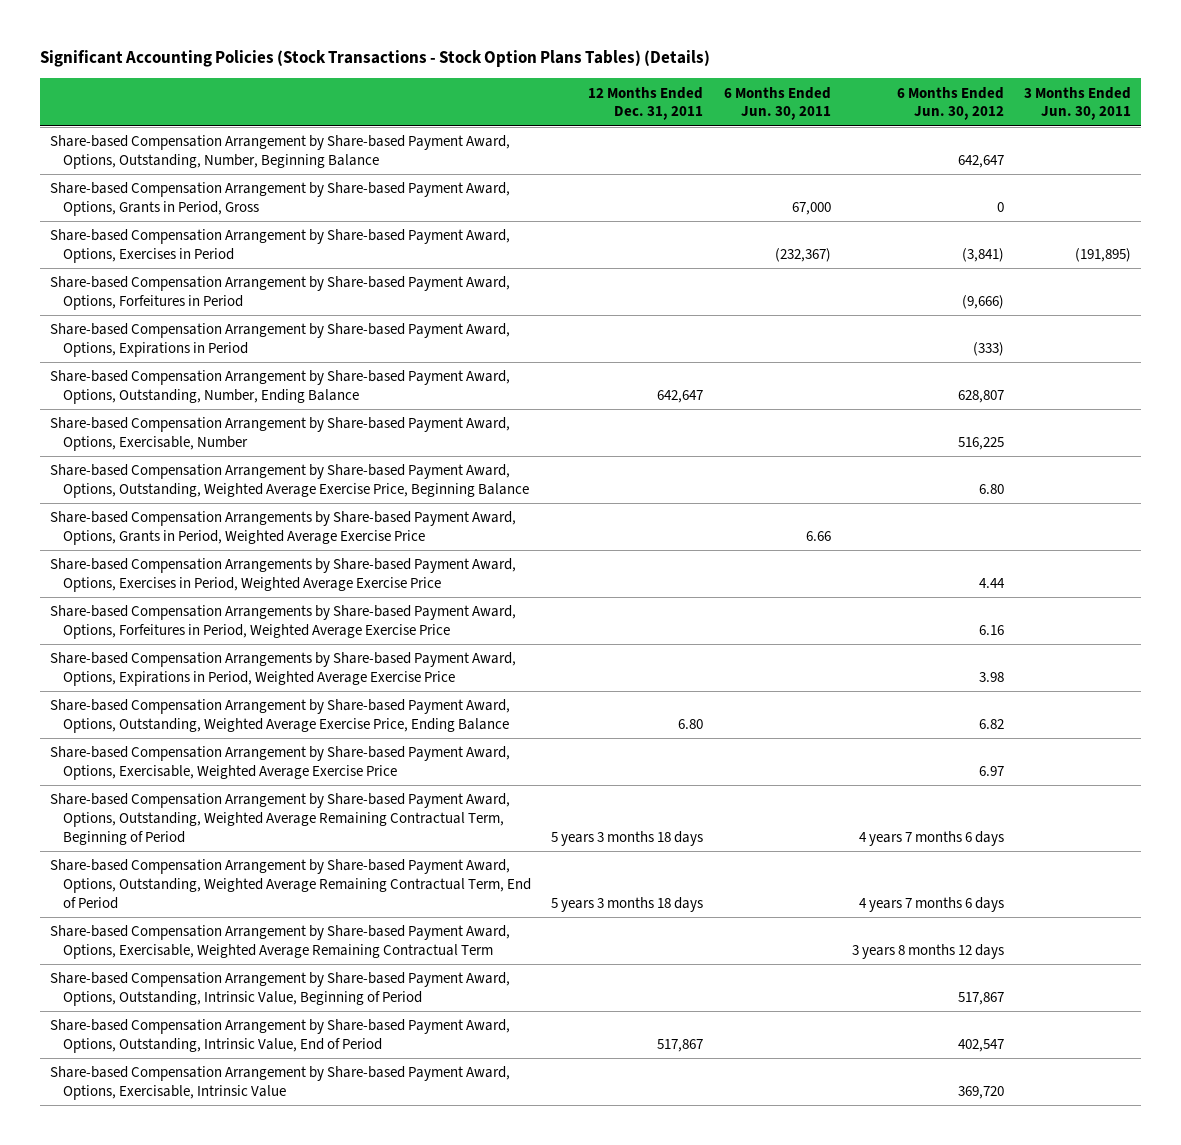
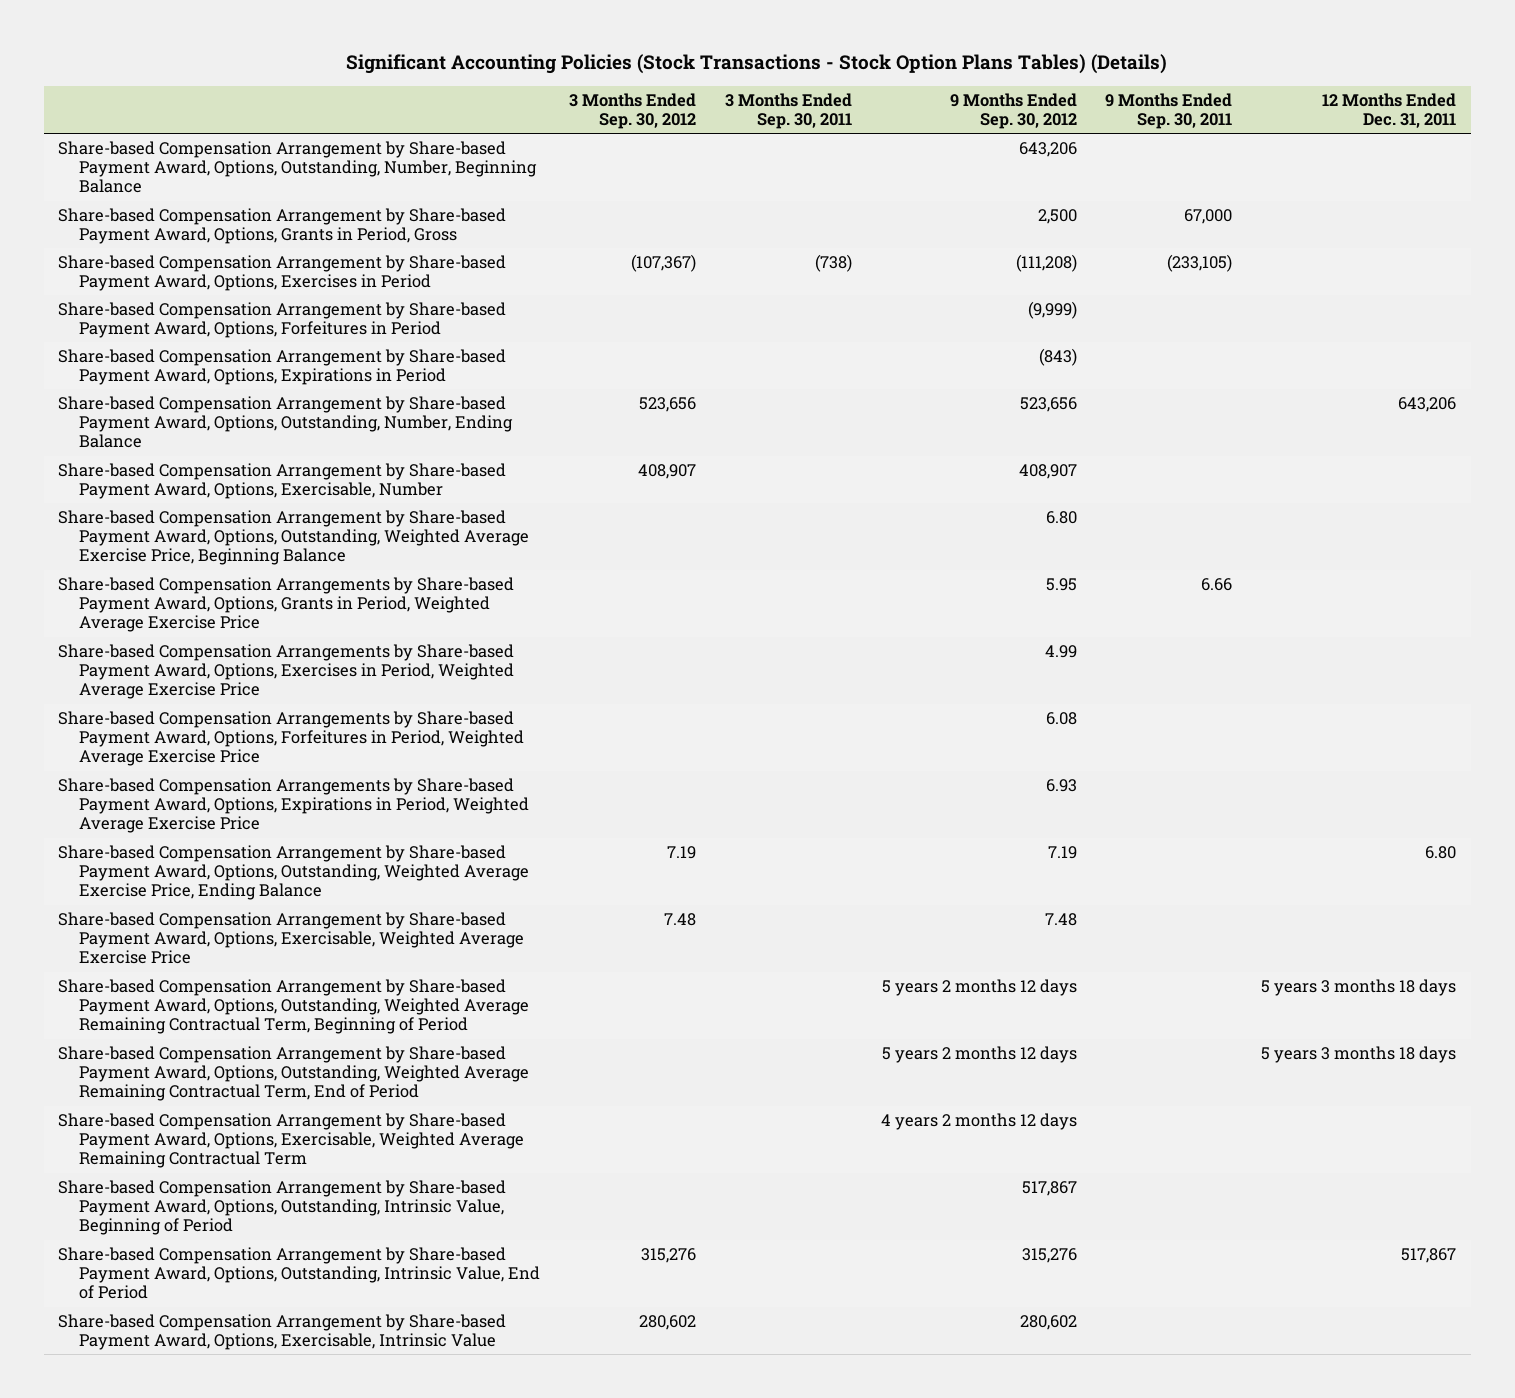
[724,86,832,121] 6 Months Ended Jun. 30, 2011 -> none
[896,86,1004,121] 6 Months Ended Jun. 30, 2012 -> none
[1024,86,1132,121] 3 Months Ended Jun. 30, 2011 -> none
none -> [568,93,696,130] 3 Months Ended Sep. 30, 2012
none -> [724,93,852,130] 3 Months Ended Sep. 30, 2011
none -> [949,93,1077,130] 9 Months Ended Sep. 30, 2012
none -> [1105,93,1233,130] 9 Months Ended Sep. 30, 2011
[657,390,704,404] 642,647 -> [1398,397,1457,413] 643,206

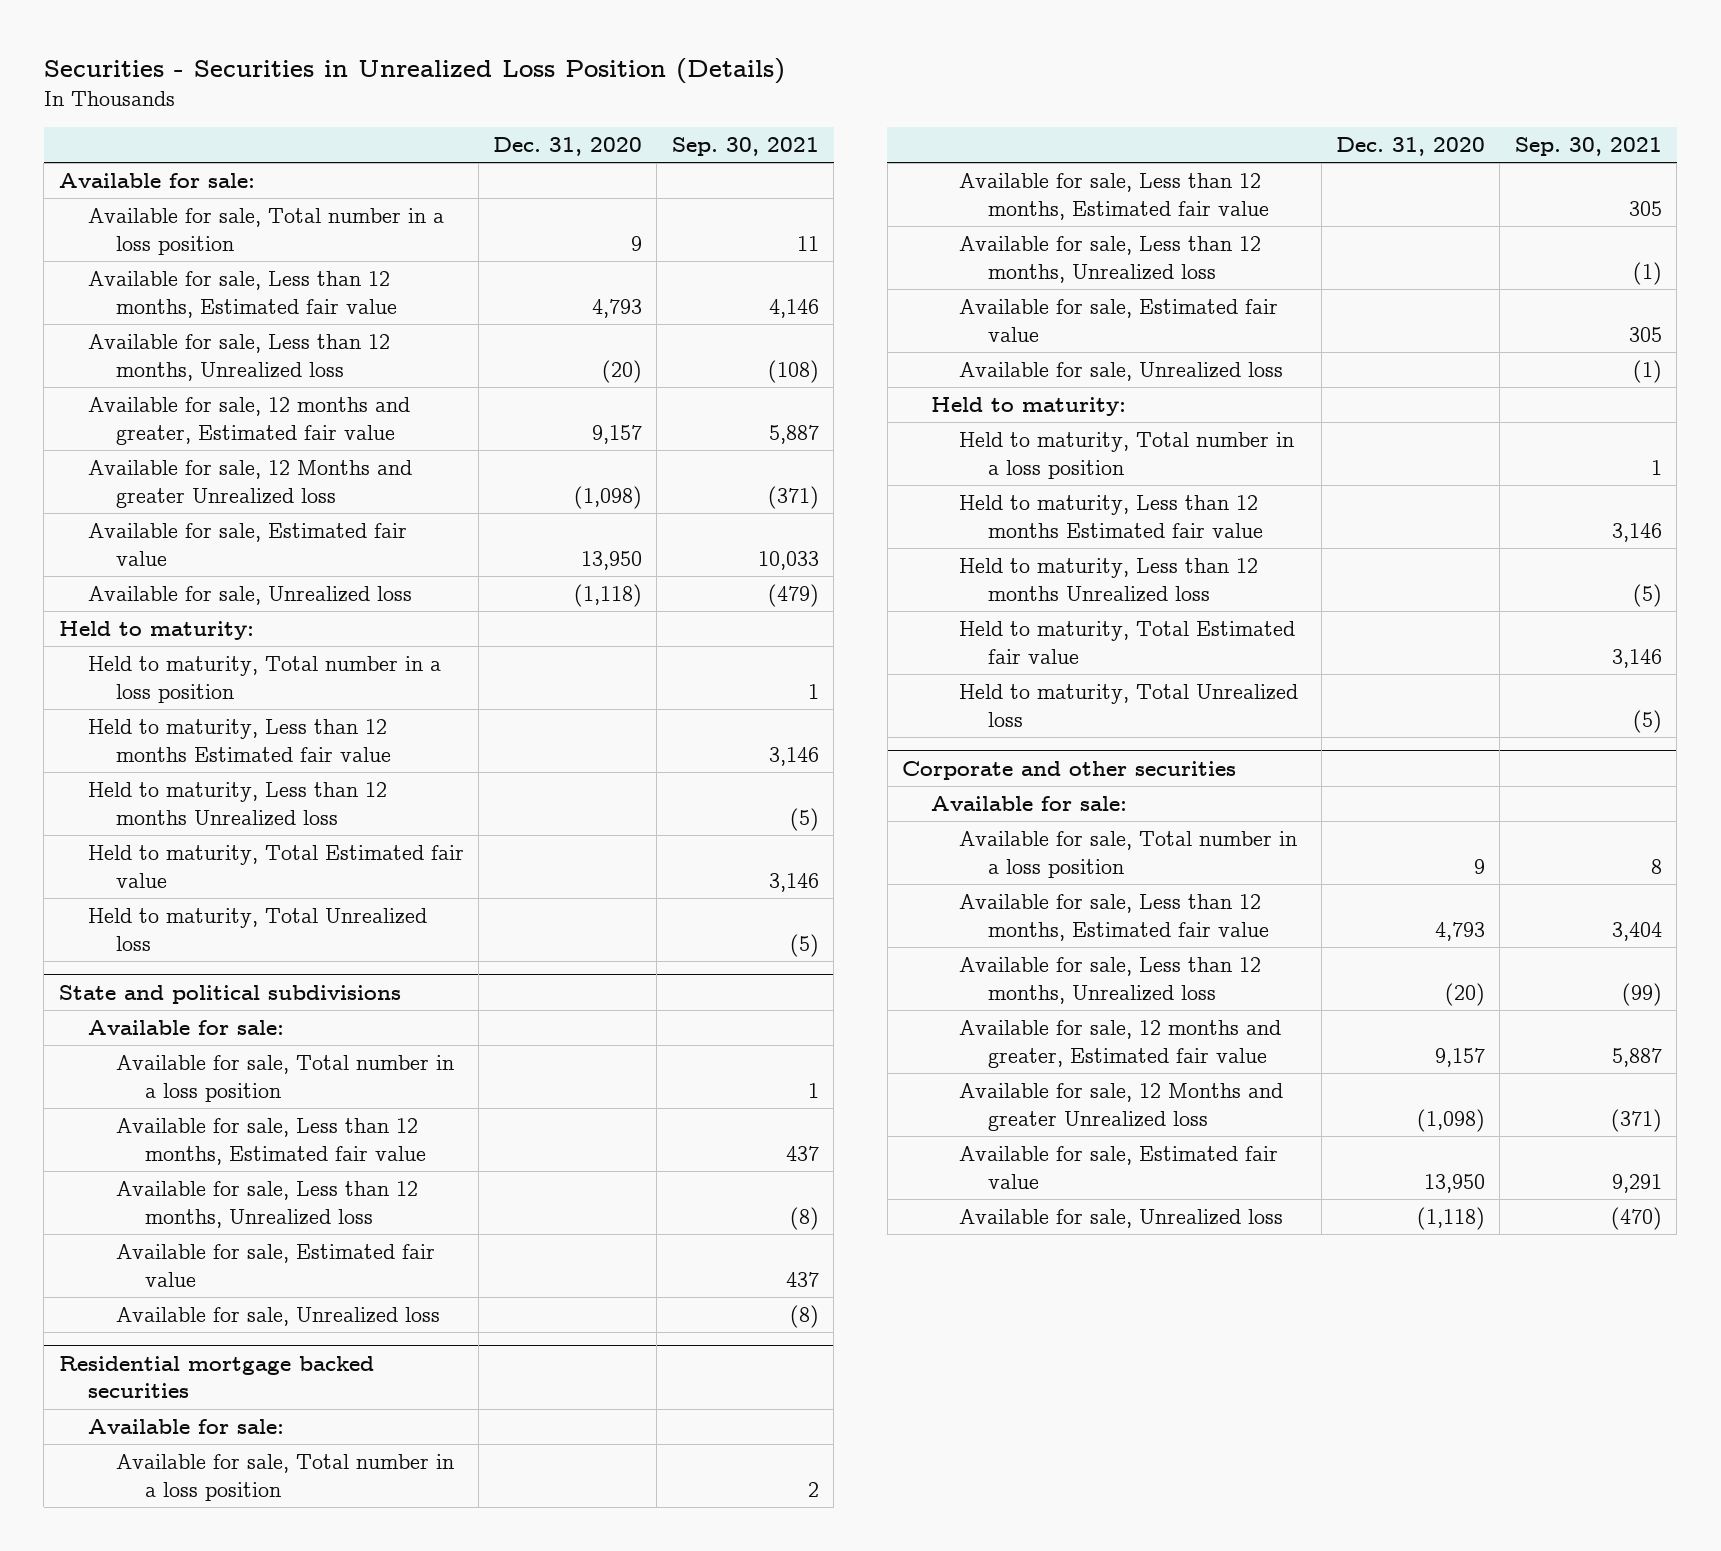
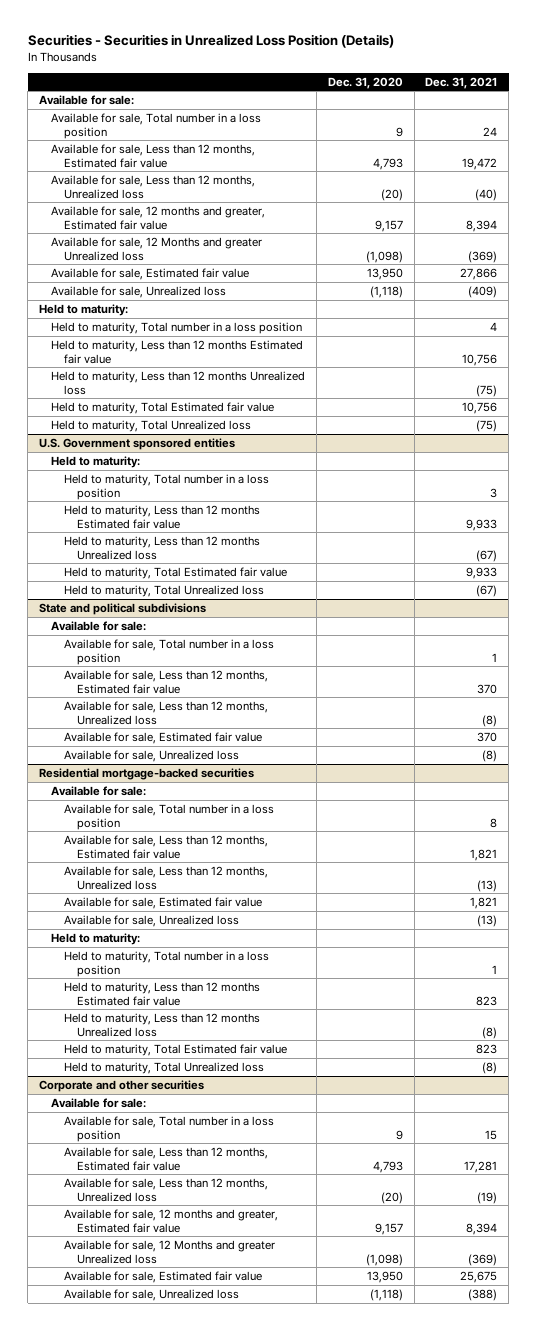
[671,137,819,157] Sep. 30, 2021 -> none
none -> [425,76,498,89] Dec. 31, 2021
none -> [38,438,235,451] U.S. Government sponsored entities
none -> [51,456,141,469] Held to maturity:
none -> [64,474,270,500] Held to maturity, Total number in a loss position
none -> [64,505,261,529] Held to maturity, Less than 12 months Estimated fair value
none -> [64,536,261,560] Held to maturity, Less than 12 months Unrealized loss
none -> [64,567,288,580] Held to maturity, Total Estimated fair value
none -> [64,585,265,598] Held to maturity, Total Unrealized loss
[58,1355,374,1399] Residential mortgage backed securities -> [38,768,254,781] Residential mortgage-backed securities

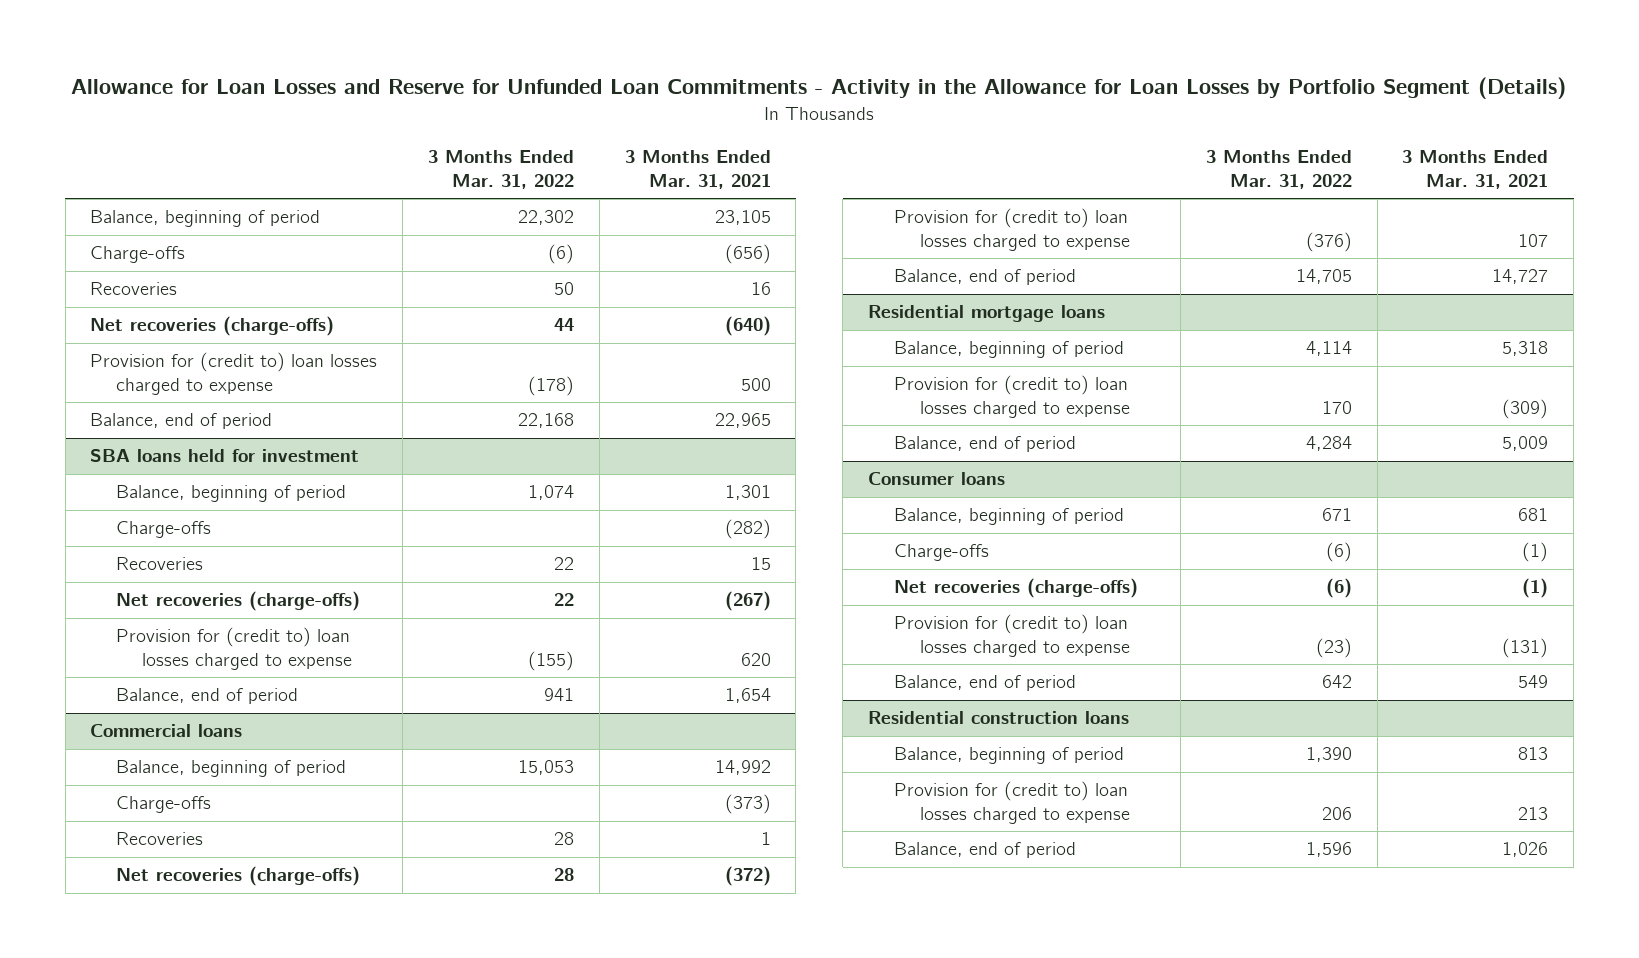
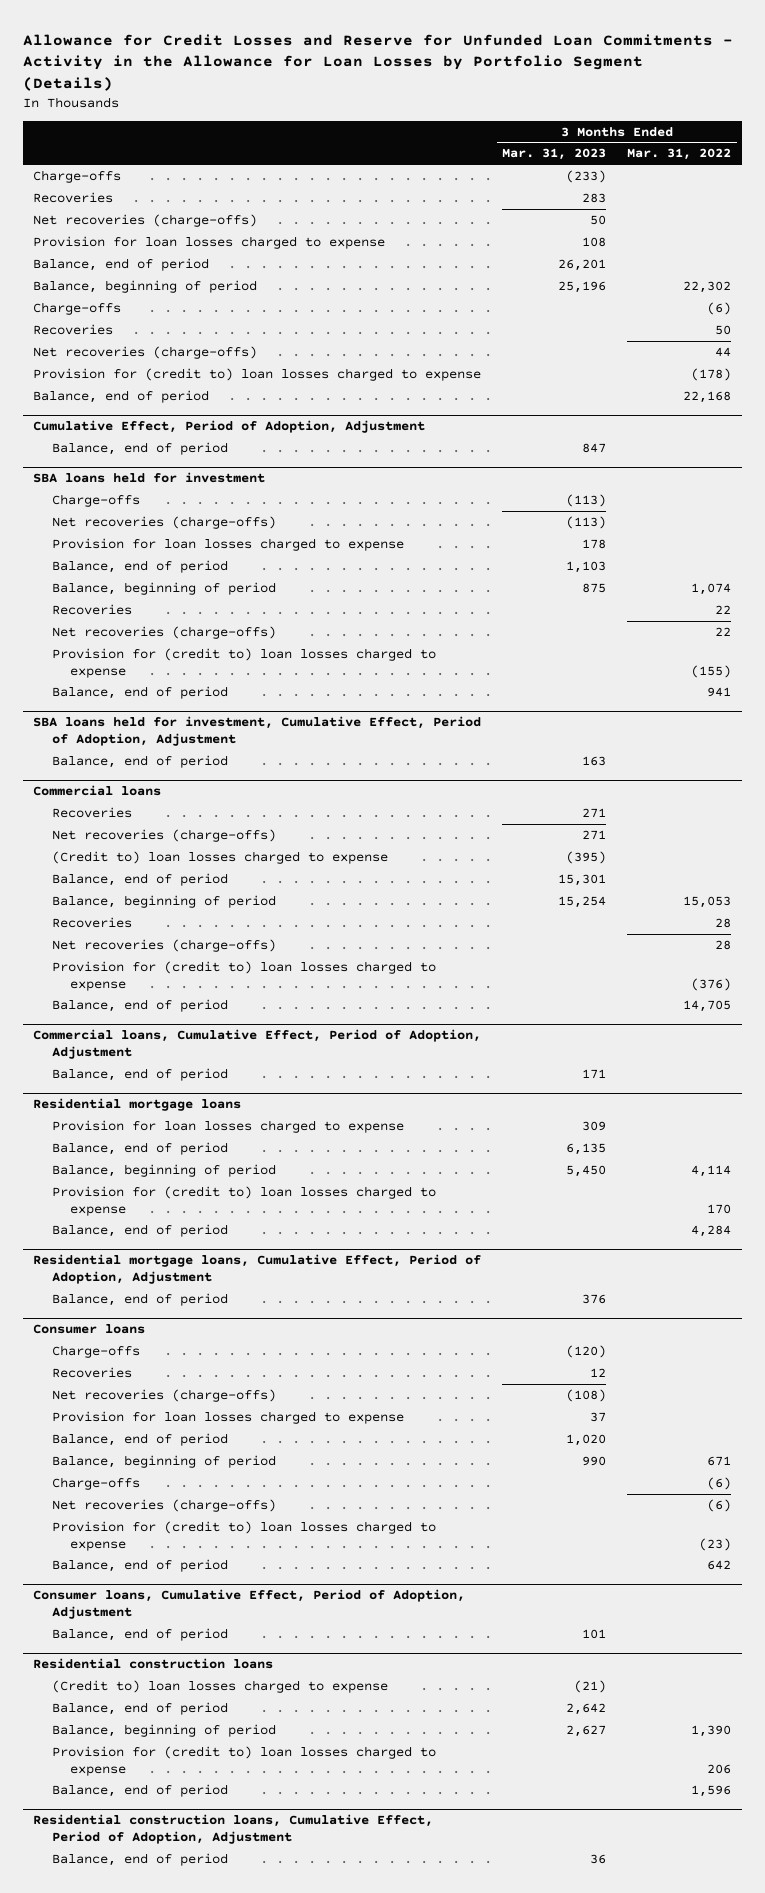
[71,77,1567,100] Allowance for Loan Losses and Reserve for Unfunded Loan Commitments - Activity in the Allowance for Loan Losses by Portfolio Segment (Details) -> [22,33,733,91] Allowance for Credit Losses and Reserve for Unfunded Loan Commitments - Activity in the Allowance for Loan Losses by Portfolio Segment (Details)
[624,150,771,189] 3 Months Ended Mar. 31, 2021 -> none
none -> [502,148,607,161] Mar. 31, 2023
none -> [33,169,122,183] Charge-offs
none -> [33,191,114,203] Recoveries
none -> [33,213,258,227] Net recoveries (charge-offs)
none -> [33,235,386,249] Provision for loan losses charged to expense
none -> [33,257,210,271] Balance, end of period
none -> [33,420,426,434] Cumulative Effect, Period of Adoption, Adjustment
none -> [51,441,228,455] Balance, end of period
none -> [51,515,276,529] Net recoveries (charge-offs)
none -> [51,537,404,551] Provision for loan losses charged to expense
none -> [51,559,228,573] Balance, end of period
[116,485,347,503] Balance, beginning of period -> [51,581,276,595] Balance, beginning of period
none -> [33,716,482,746] SBA loans held for investment, Cumulative Effect, Period of Adoption, Adjustment
none -> [51,754,228,768] Balance, end of period
none -> [51,806,132,818] Recoveries
none -> [51,828,276,842] Net recoveries (charge-offs)
none -> [51,850,388,864] (Credit to) loan losses charged to expense
none -> [51,872,228,886] Balance, end of period
[116,796,212,814] Charge-offs -> none
none -> [33,1029,482,1059] Commercial loans, Cumulative Effect, Period of Adoption, Adjustment
none -> [51,1067,228,1081] Balance, end of period
none -> [51,1119,404,1133] Provision for loan losses charged to expense
none -> [51,1141,228,1155] Balance, end of period
none -> [33,1254,482,1284] Residential mortgage loans, Cumulative Effect, Period of Adoption, Adjustment
none -> [51,1292,228,1306] Balance, end of period
none -> [51,1344,140,1358] Charge-offs
none -> [51,1366,132,1378] Recoveries
none -> [51,1388,276,1402] Net recoveries (charge-offs)
none -> [51,1410,404,1424] Provision for loan losses charged to expense
none -> [51,1432,228,1446] Balance, end of period
none -> [33,1589,466,1619] Consumer loans, Cumulative Effect, Period of Adoption, Adjustment
none -> [51,1627,228,1641] Balance, end of period
none -> [51,1679,388,1693] (Credit to) loan losses charged to expense
none -> [51,1701,228,1715] Balance, end of period
none -> [33,1814,434,1844] Residential construction loans, Cumulative Effect, Period of Adoption, Adjustment
none -> [51,1852,228,1866] Balance, end of period

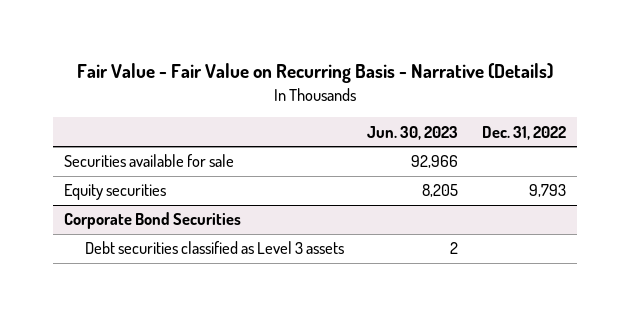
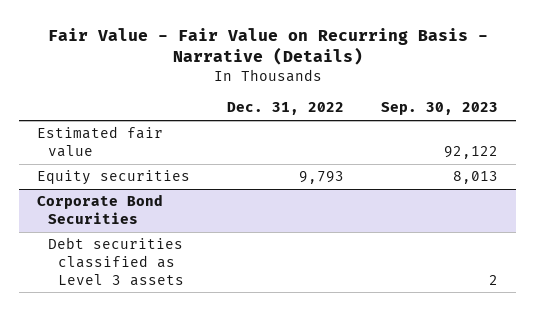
[367,125,459,140] Jun. 30, 2023 -> none
none -> [380,102,498,116] Sep. 30, 2023
[64,154,235,168] Securities available for sale -> [37,126,164,158] Estimated fair value

